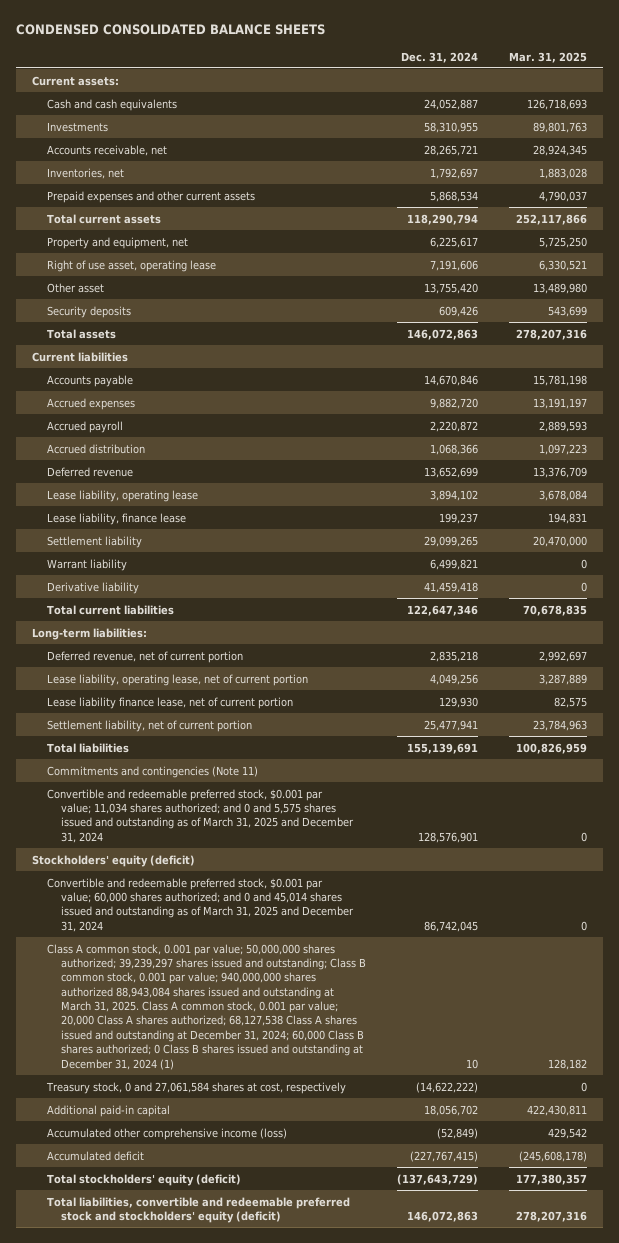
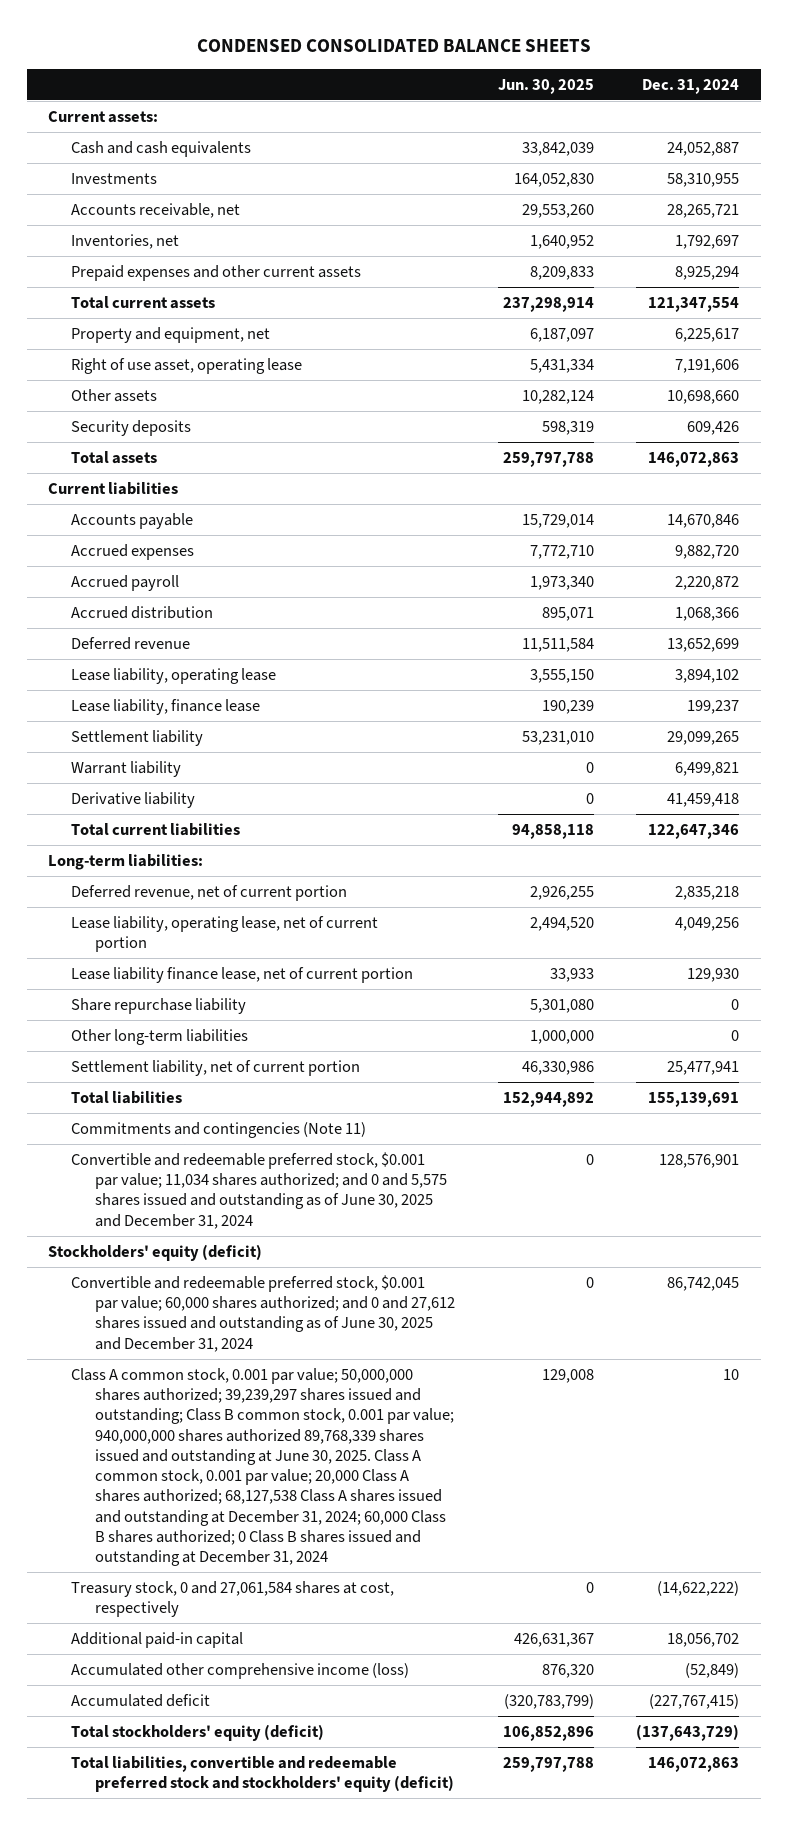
[509,51,588,63] Mar. 31, 2025 -> none
none -> [497,78,594,94] Jun. 30, 2025
[430,190,479,202] 5,868,534 -> [675,265,740,280] 8,925,294
[407,213,479,225] 118,290,794 -> [648,296,740,312] 121,347,554
[46,282,104,293] Other asset -> [71,388,158,402] Other assets
[424,282,479,294] 13,755,420 -> [667,389,740,404] 10,698,660
none -> [71,997,247,1014] Share repurchase liability
none -> [71,1028,249,1045] Other long-term liabilities
[46,788,355,843] Convertible and redeemable preferred stock, $0.001 par value; 11,034 shares authorized; and 0 and 5,575 shares issued and outstanding as of March 31, 2025 and December 31, 2024 -> [71,1151,447,1229] Convertible and redeemable preferred stock, $0.001 par value; 11,034 shares authorized; and 0 and 5,575 shares issued and outstanding as of June 30, 2025 and December 31, 2024
[46,877,355,932] Convertible and redeemable preferred stock, $0.001 par value; 60,000 shares authorized; and 0 and 45,014 shares issued and outstanding as of March 31, 2025 and December 31, 2024 -> [71,1274,455,1352] Convertible and redeemable preferred stock, $0.001 par value; 60,000 shares authorized; and 0 and 27,612 shares issued and outstanding as of June 30, 2025 and December 31, 2024
[46,943,367,1070] Class A common stock, 0.001 par value; 50,000,000 shares authorized; 39,239,297 shares issued and outstanding; Class B common stock, 0.001 par value; 940,000,000 shares authorized 88,943,084 shares issued and outstanding at March 31, 2025. Class A common stock, 0.001 par value; 20,000 Class A shares authorized; 68,127,538 Class A shares issued and outstanding at December 31, 2024; 60,000 Class B shares authorized; 0 Class B shares issued and outstanding at December 31, 2024 (1) -> [71,1367,454,1567] Class A common stock, 0.001 par value; 50,000,000 shares authorized; 39,239,297 shares issued and outstanding; Class B common stock, 0.001 par value; 940,000,000 shares authorized 89,768,339 shares issued and outstanding at June 30, 2025. Class A common stock, 0.001 par value; 20,000 Class A shares authorized; 68,127,538 Class A shares issued and outstanding at December 31, 2024; 60,000 Class B shares authorized; 0 Class B shares issued and outstanding at December 31, 2024

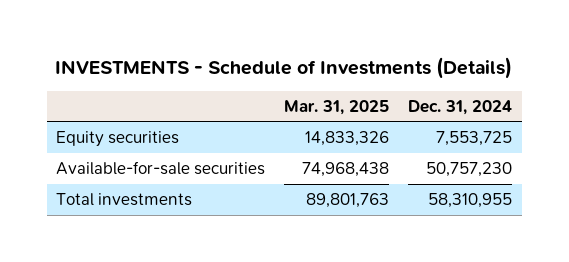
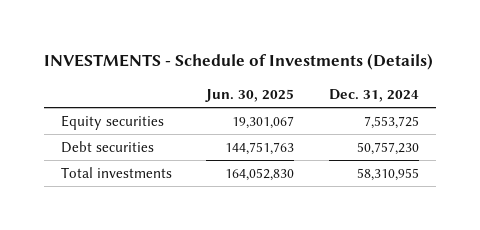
[284,99,390,115] Mar. 31, 2025 -> none
none -> [205,89,295,103] Jun. 30, 2025
[56,161,266,176] Available-for-sale securities -> [60,140,154,153] Debt securities

